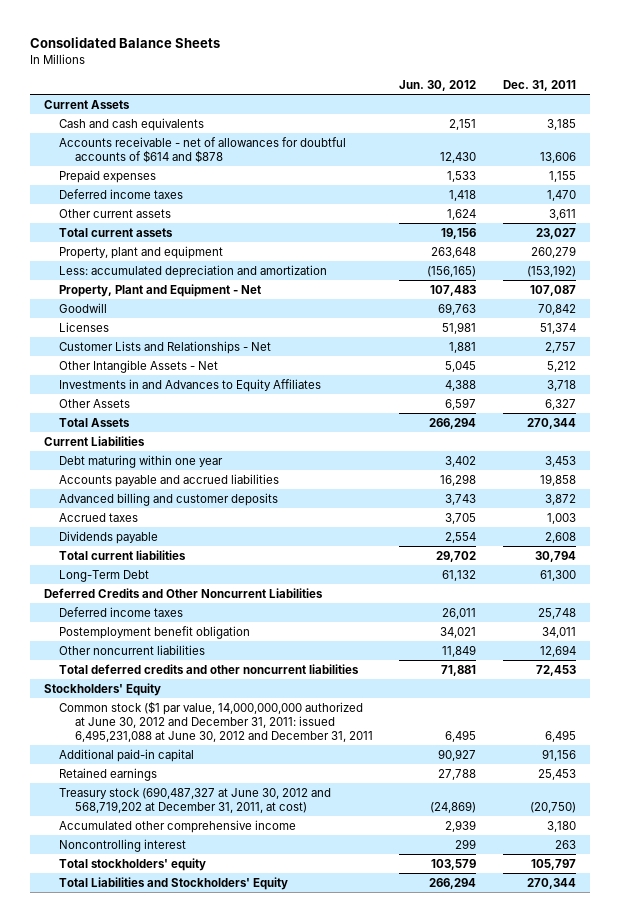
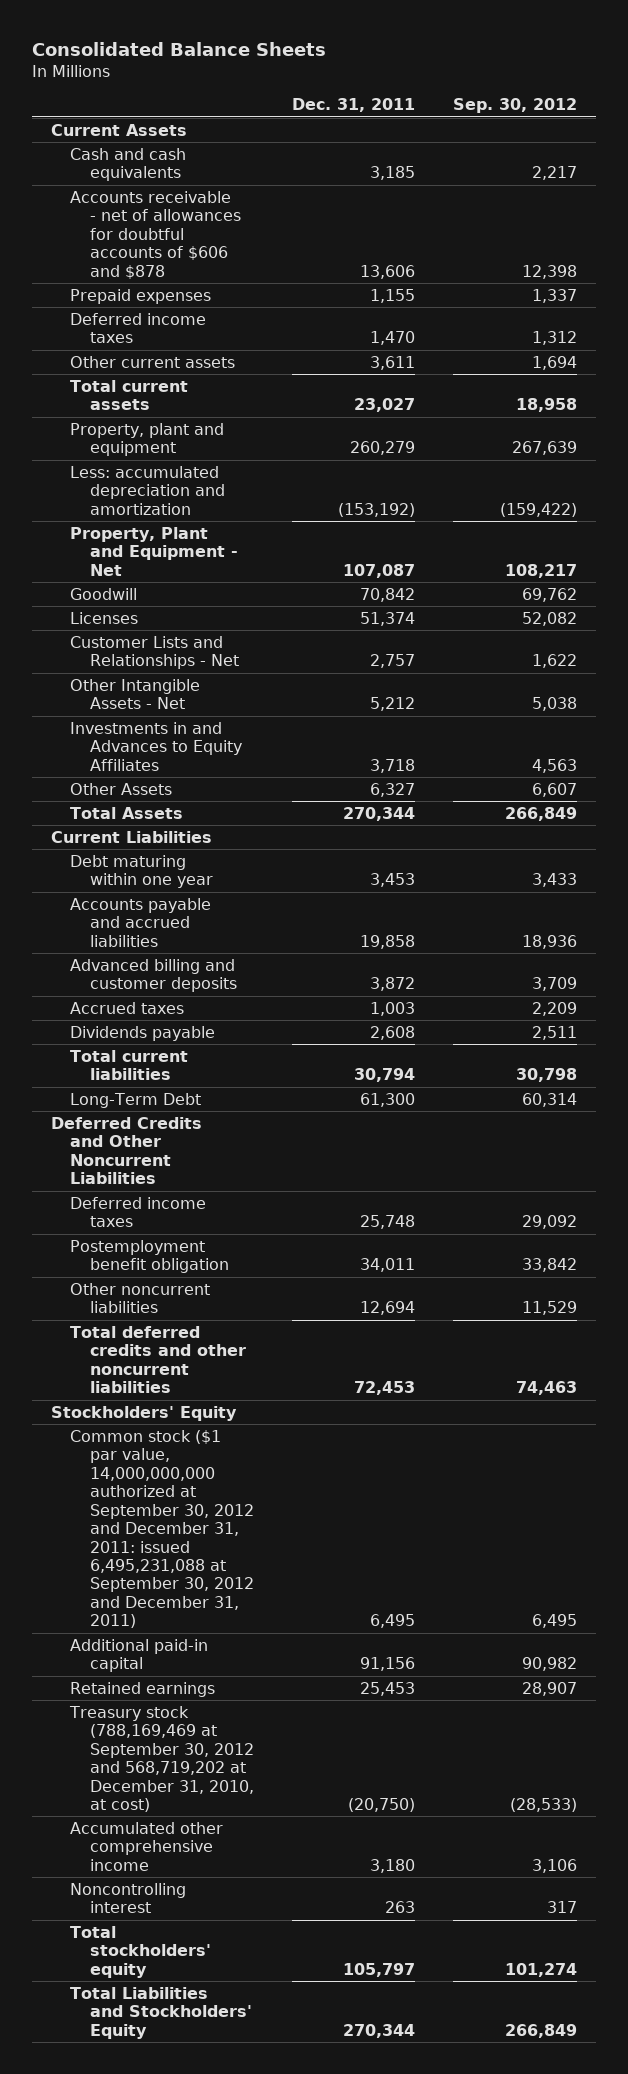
[399,79,477,91] Jun. 30, 2012 -> none
none -> [453,98,578,114] Sep. 30, 2012
[59,136,347,163] Accounts receivable - net of allowances for doubtful accounts of $614 and $878 -> [70,190,242,279] Accounts receivable - net of allowances for doubtful accounts of $606 and $878
[59,700,373,742] Common stock ($1 par value, 14,000,000,000 authorized at June 30, 2012 and December 31, 2011: issued 6,495,231,088 at June 30, 2012 and December 31, 2011 -> [70,1429,255,1629] Common stock ($1 par value, 14,000,000,000 authorized at September 30, 2012 and December 31, 2011: issued 6,495,231,088 at September 30, 2012 and December 31, 2011)
[59,786,332,813] Treasury stock (690,487,327 at June 30, 2012 and 568,719,202 at December 31, 2011, at cost) -> [69,1705,255,1813] Treasury stock (788,169,469 at September 30, 2012 and 568,719,202 at December 31, 2010, at cost)

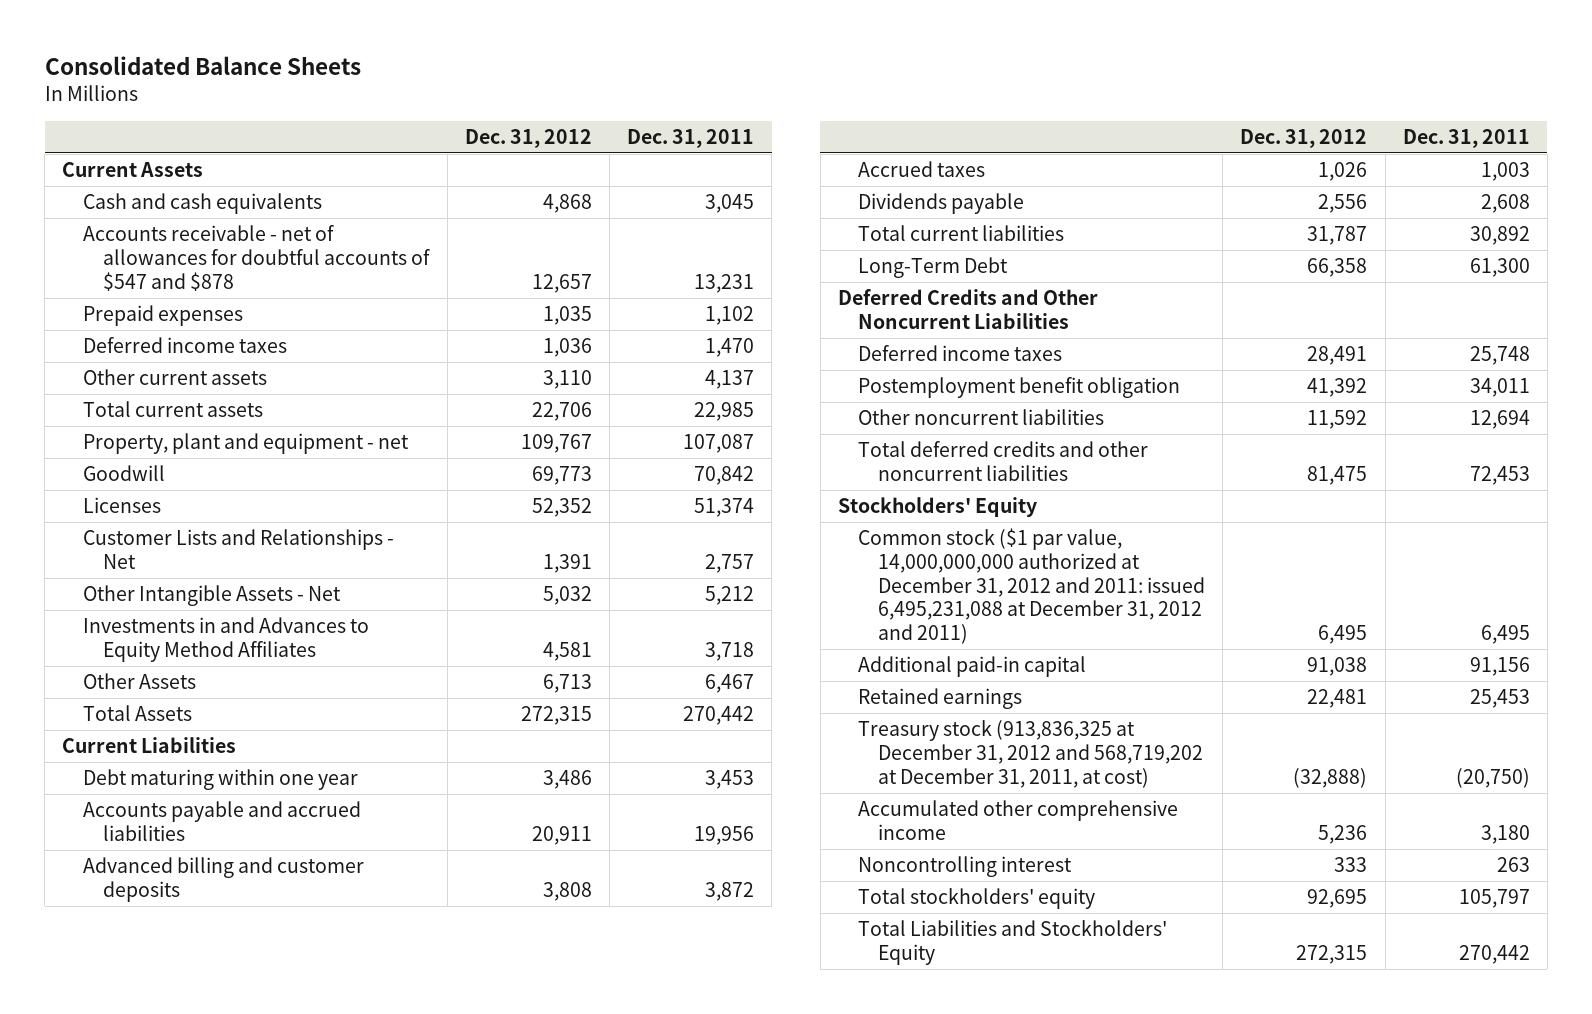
[453,98,578,114] Sep. 30, 2012 -> none
none -> [464,128,592,148] Dec. 31, 2012
[370,166,416,181] 3,185 -> [705,194,755,214] 3,045
[70,190,242,279] Accounts receivable - net of allowances for doubtful accounts of $606 and $878 -> [82,225,430,291] Accounts receivable - net of allowances for doubtful accounts of $547 and $878
[360,264,416,279] 13,606 -> [694,273,755,293] 13,231
[370,288,416,303] 1,155 -> [705,306,755,326] 1,102
[70,422,225,457] Property, plant and equipment -> none
[70,465,226,515] Less: accumulated depreciation and amortization -> none
[370,355,416,370] 3,611 -> [705,370,755,390] 4,137
[354,398,416,413] 23,027 -> [694,402,755,422] 22,985
[70,526,239,576] Property, Plant and Equipment - Net -> [82,433,409,455] Property, plant and equipment - net
[70,721,243,771] Investments in and Advances to Equity Affiliates -> [82,617,369,662] Investments in and Advances to Equity Method Affiliates
[370,782,416,797] 6,327 -> [705,674,755,694] 6,467
[343,806,416,821] 270,344 -> [683,706,755,726] 270,442
[360,934,416,949] 19,858 -> [694,825,755,845] 19,956
[354,1068,416,1083] 30,794 -> [1469,226,1530,246] 30,892
[70,1429,255,1629] Common stock ($1 par value, 14,000,000,000 authorized at September 30, 2012 and December 31, 2011: issued 6,495,231,088 at September 30, 2012 and December 31, 2011) -> [858,528,1206,644] Common stock ($1 par value, 14,000,000,000 authorized at December 31, 2012 and 2011: issued 6,495,231,088 at December 31, 2012 and 2011)
[69,1705,255,1813] Treasury stock (788,169,469 at September 30, 2012 and 568,719,202 at December 31, 2010, at cost) -> [858,720,1204,788] Treasury stock (913,836,325 at December 31, 2012 and 568,719,202 at December 31, 2011, at cost)
[343,2023,416,2038] 270,344 -> [1458,944,1530,964] 270,442

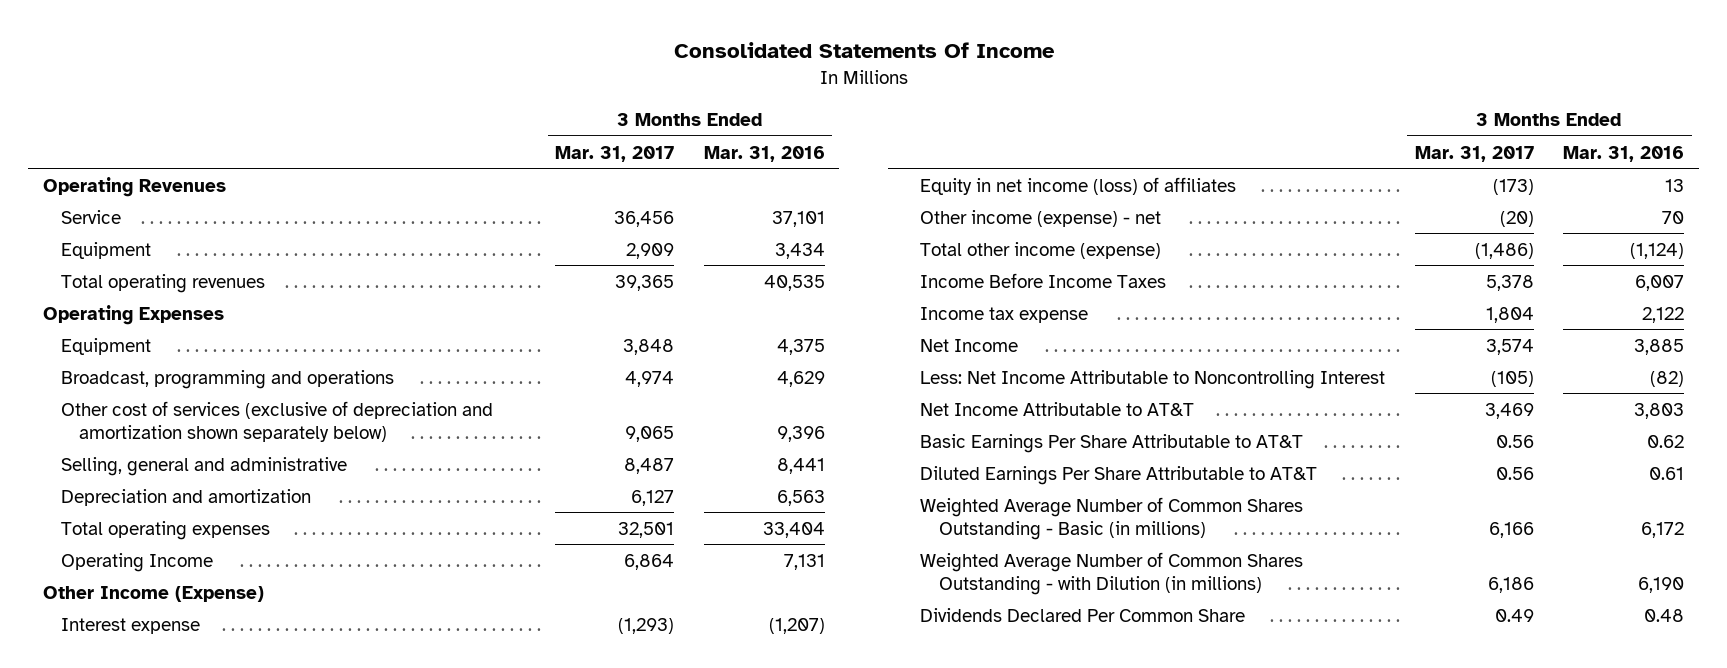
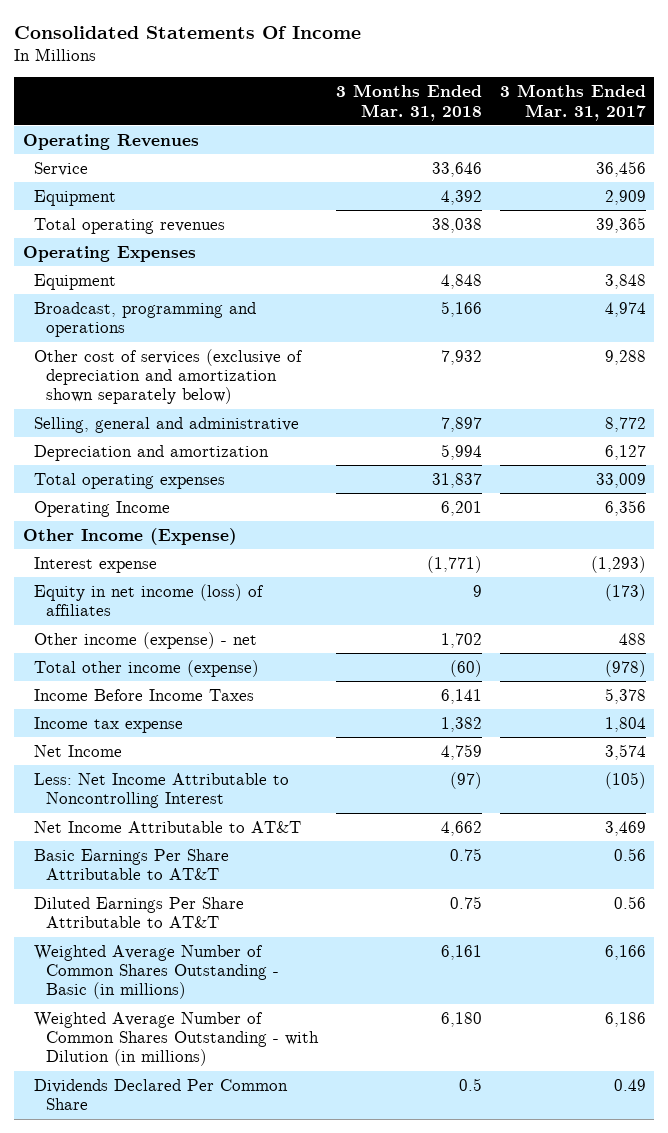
[703,145,825,162] Mar. 31, 2016 -> none
none -> [335,84,482,121] 3 Months Ended Mar. 31, 2018
[625,425,675,442] 9,065 -> [604,349,646,365] 9,288
[624,457,675,474] 8,487 -> [604,416,646,432] 8,772
[618,521,675,538] 32,501 -> [595,472,646,488] 33,009
[624,553,675,570] 6,864 -> [604,499,646,516] 6,356
[1499,210,1534,227] (20) -> [618,632,646,645] 488
[1474,242,1534,259] (1,486) -> [604,659,646,677] (978)

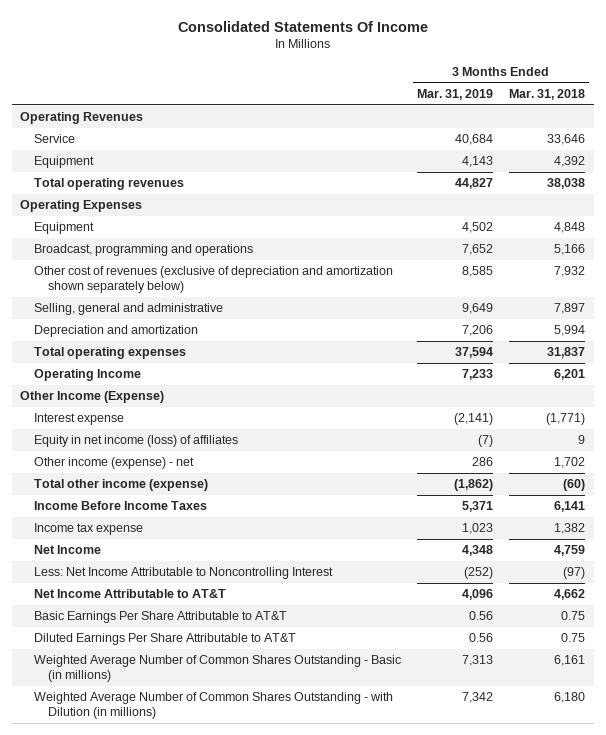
[499,84,646,121] 3 Months Ended Mar. 31, 2017 -> none
none -> [417,89,494,101] Mar. 31, 2019
[34,348,304,405] Other cost of services (exclusive of depreciation and amortization shown separately below) -> [34,266,394,293] Other cost of revenues (exclusive of depreciation and amortization shown separately below)
[34,1078,289,1111] Dividends Declared Per Common Share -> none

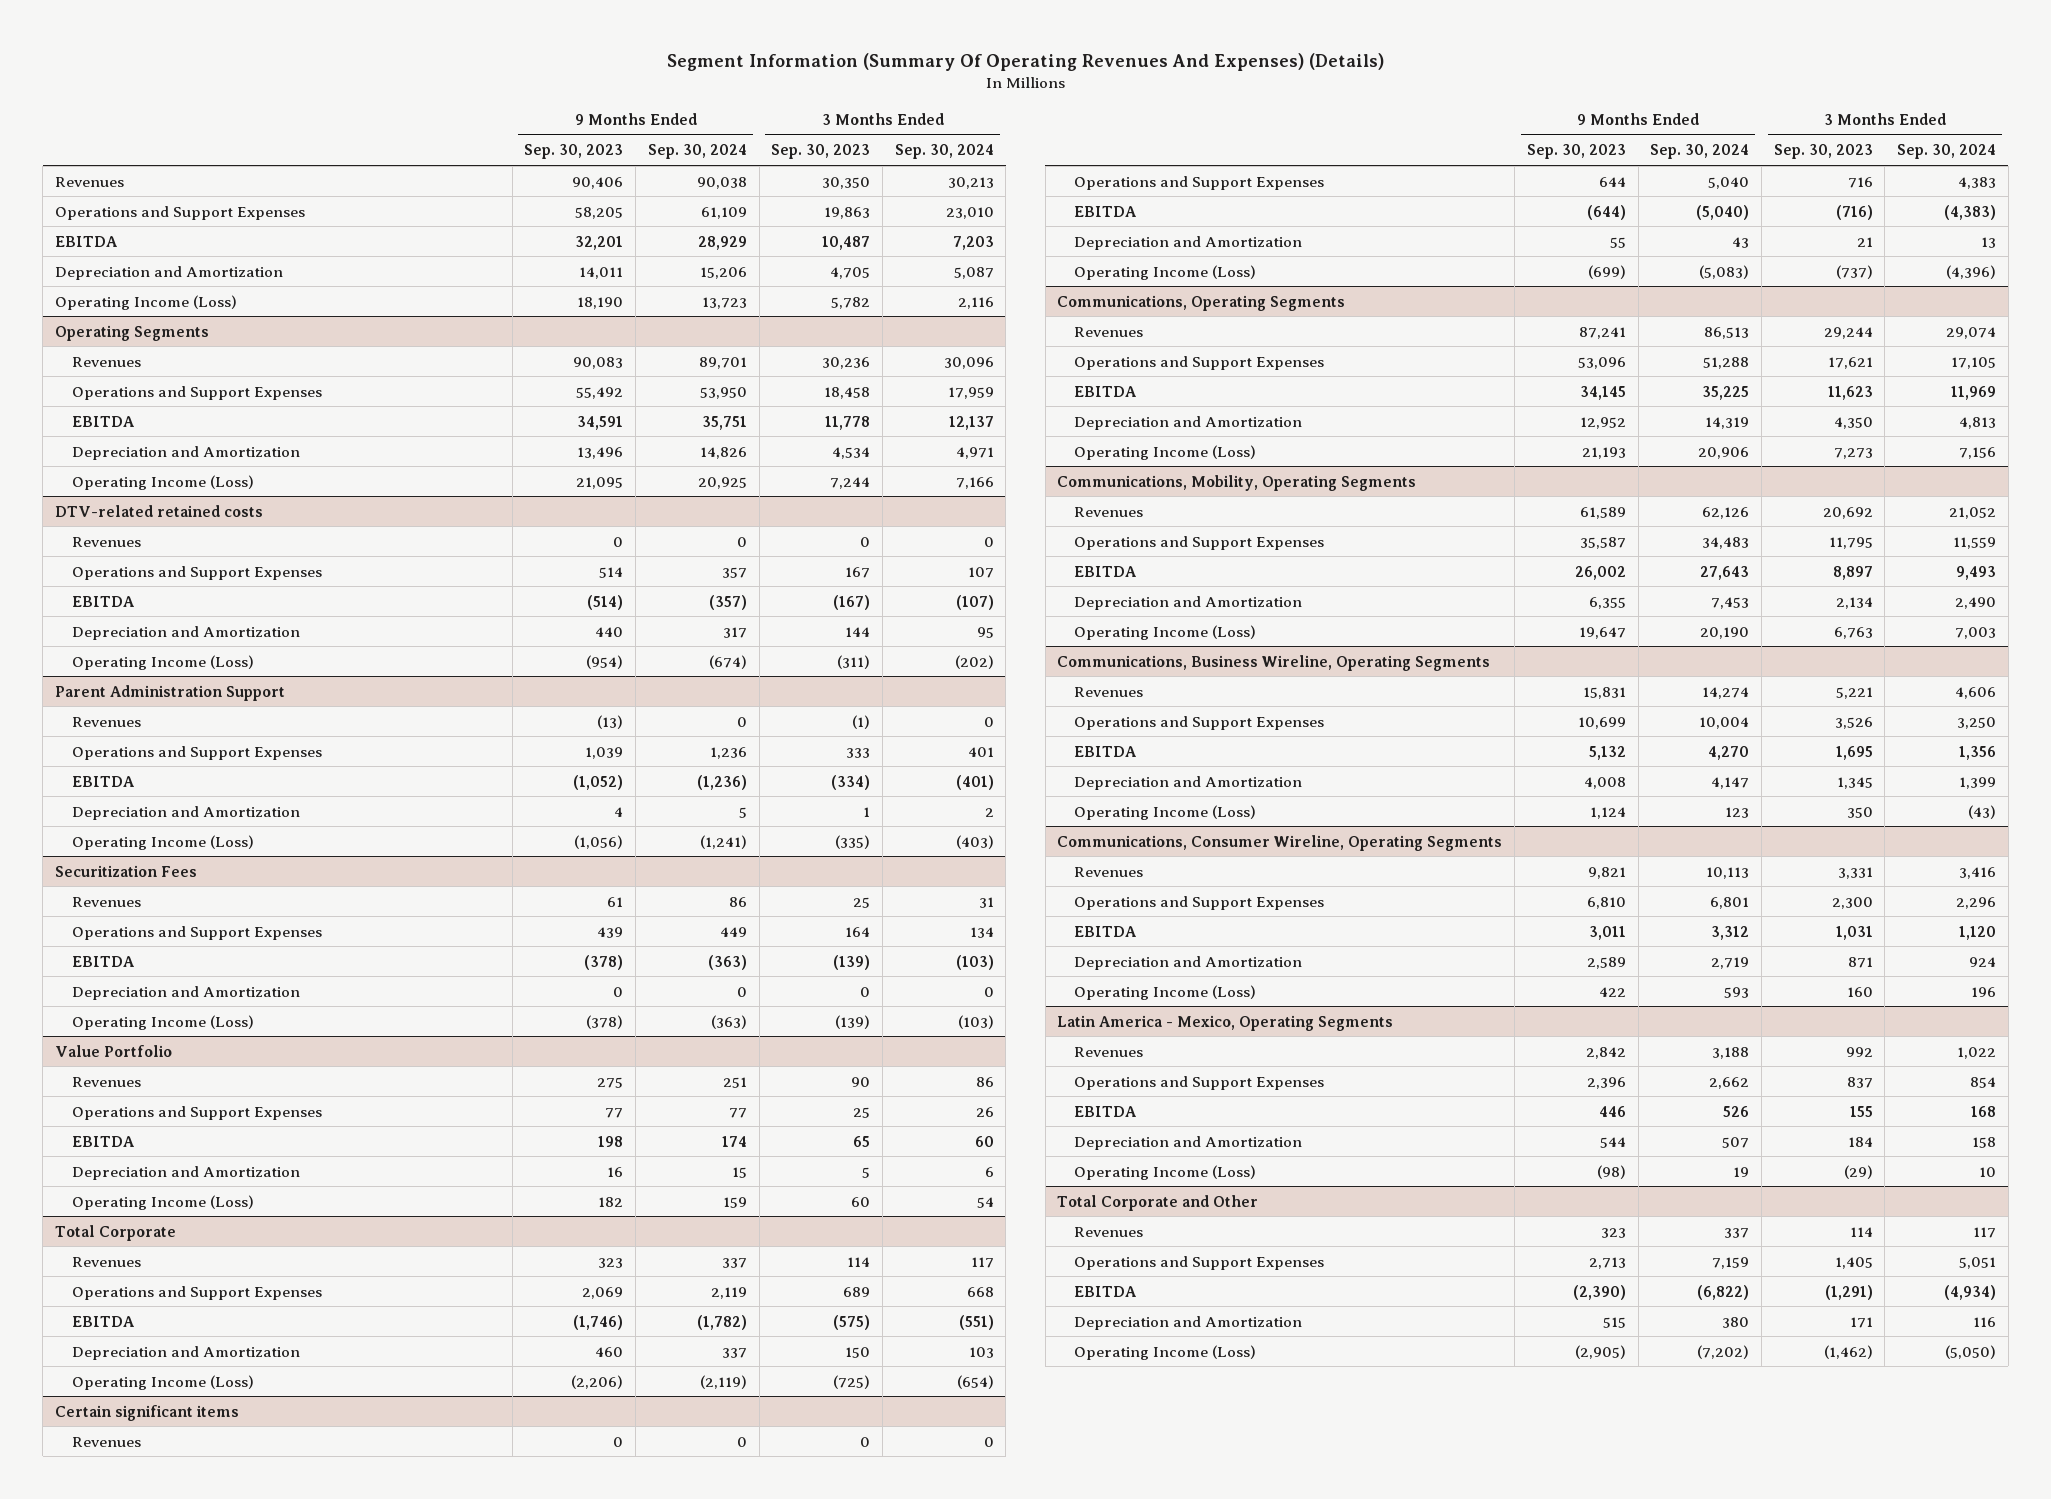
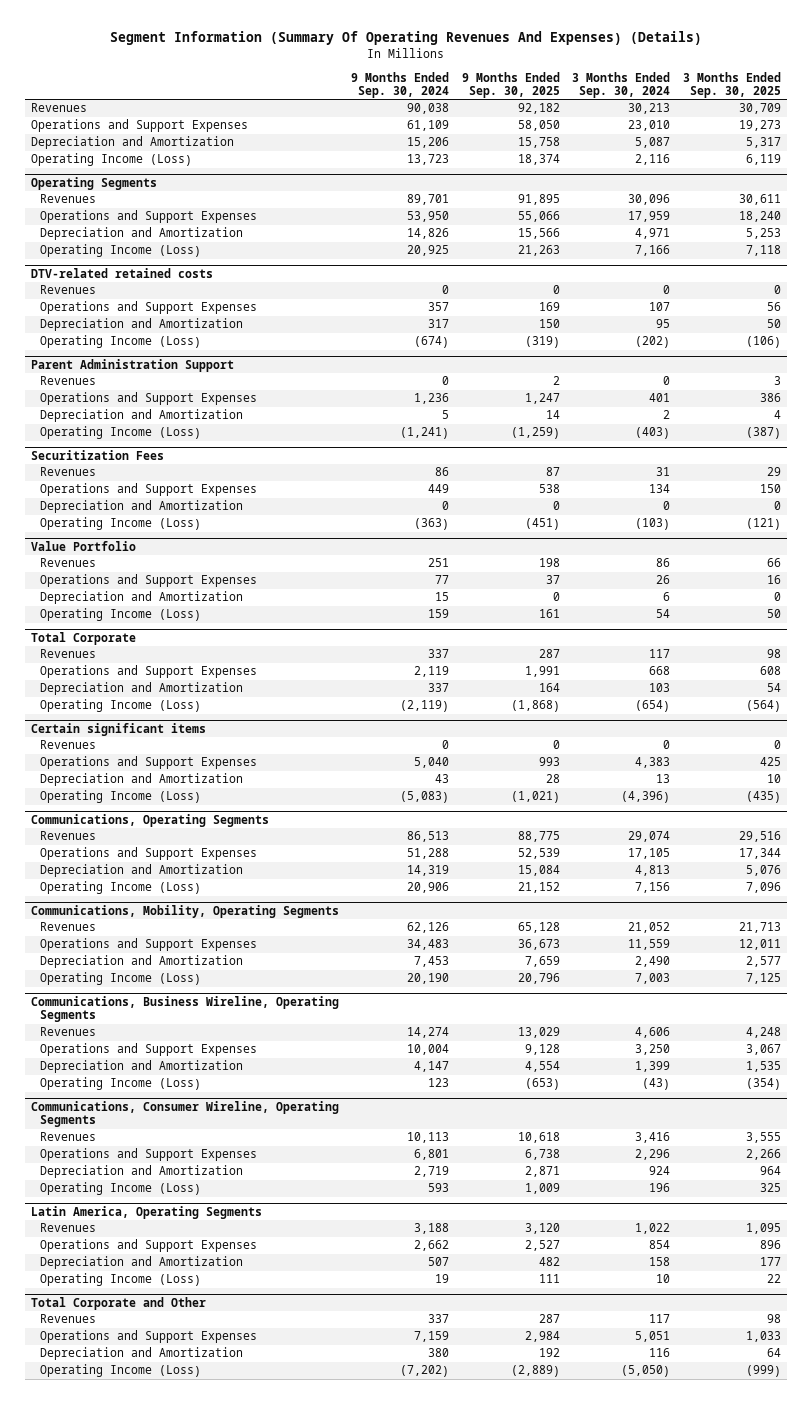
[524,144,624,160] Sep. 30, 2023 -> none
[771,144,871,160] Sep. 30, 2023 -> none
none -> [461,71,560,98] 9 Months Ended Sep. 30, 2025
none -> [682,71,781,98] 3 Months Ended Sep. 30, 2025
[55,235,119,247] EBITDA -> none
[71,415,135,427] EBITDA -> none
[71,595,135,607] EBITDA -> none
[71,775,135,787] EBITDA -> none
[71,955,135,967] EBITDA -> none
[71,1135,135,1147] EBITDA -> none
[71,1315,135,1327] EBITDA -> none
[1074,205,1138,217] EBITDA -> none
[1074,385,1138,397] EBITDA -> none
[1074,565,1138,577] EBITDA -> none
[1074,745,1138,757] EBITDA -> none
[1074,925,1138,937] EBITDA -> none
[1057,1014,1394,1031] Latin America - Mexico, Operating Segments -> [30,1206,262,1220] Latin America, Operating Segments
[1074,1105,1138,1117] EBITDA -> none
[1074,1285,1138,1297] EBITDA -> none

